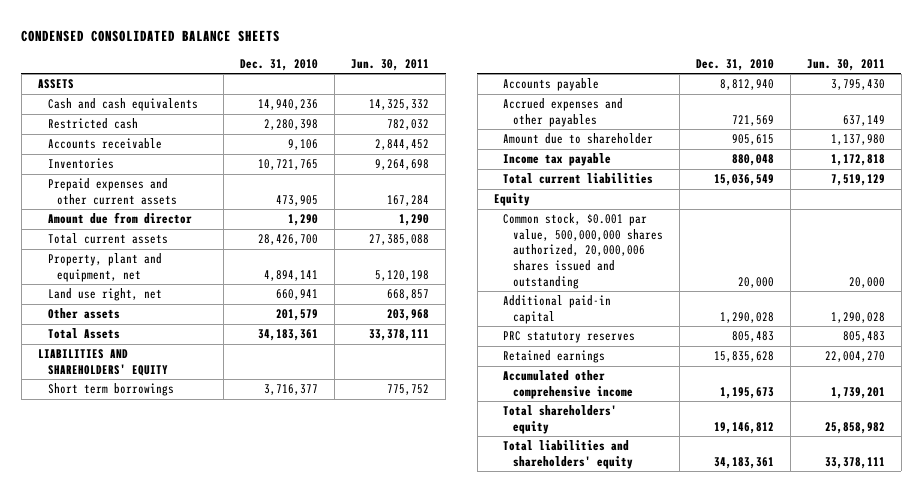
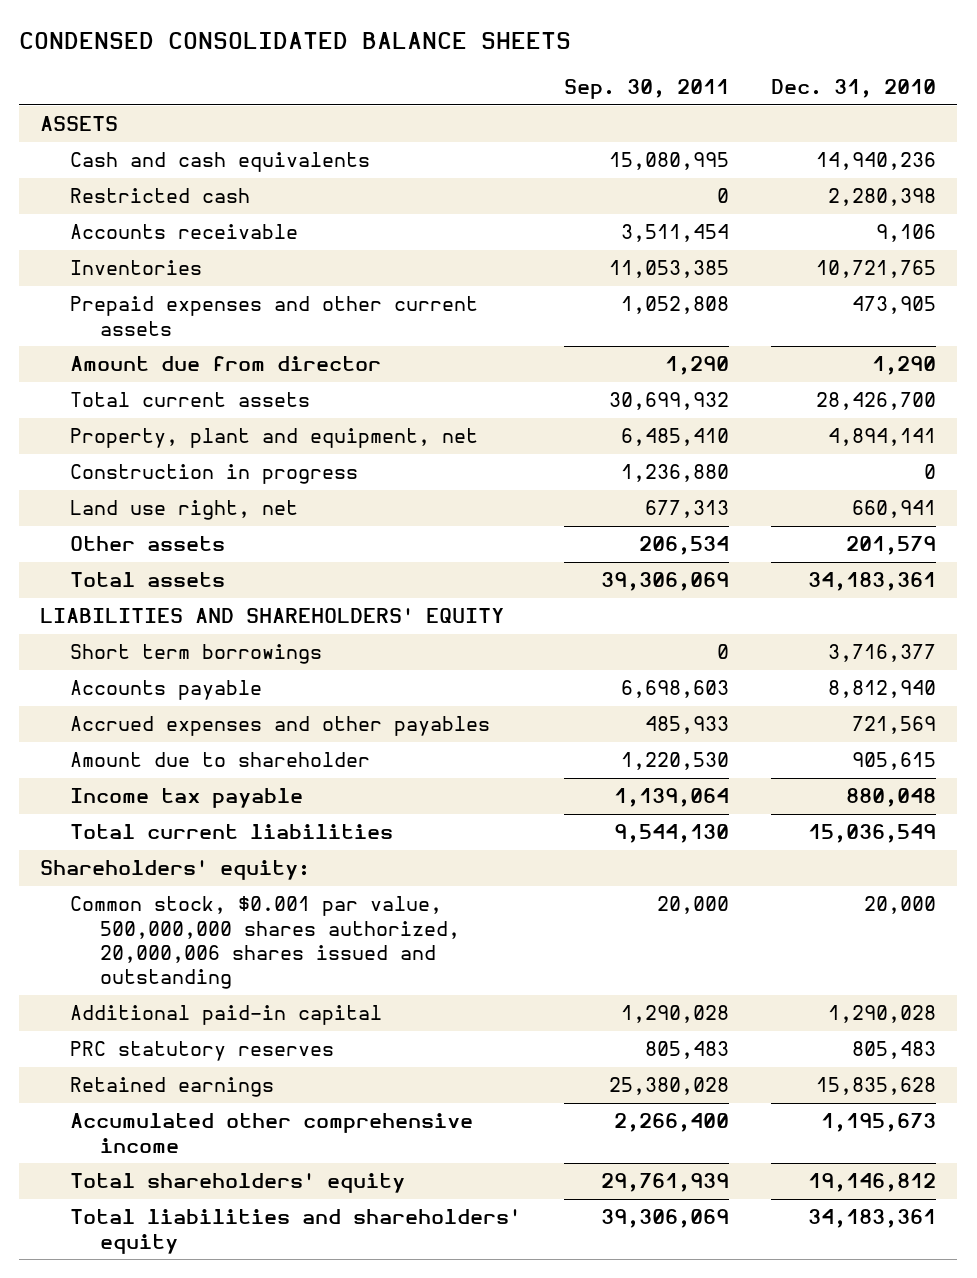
[351,58,430,71] Jun. 30, 2011 -> none
none -> [563,78,729,99] Sep. 30, 2011
none -> [70,464,359,485] Construction in progress
[47,328,120,340] Total Assets -> [70,572,226,588] Total assets
[493,193,530,207] Equity -> [40,860,311,881] Shareholders' equity:

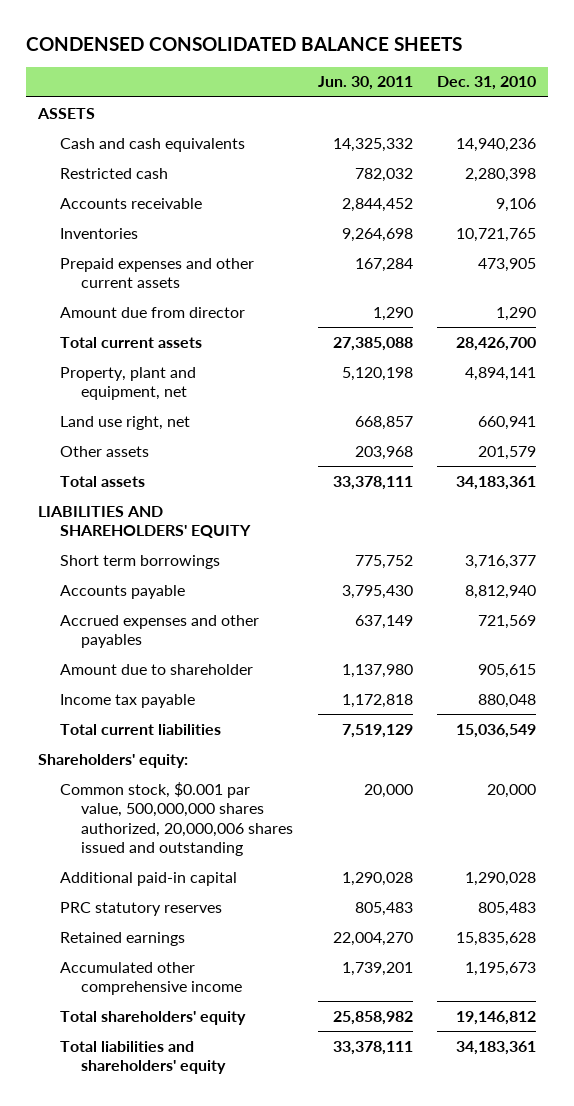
[563,78,729,99] Sep. 30, 2011 -> none
none -> [317,76,413,91] Jun. 30, 2011
[70,464,359,485] Construction in progress -> none

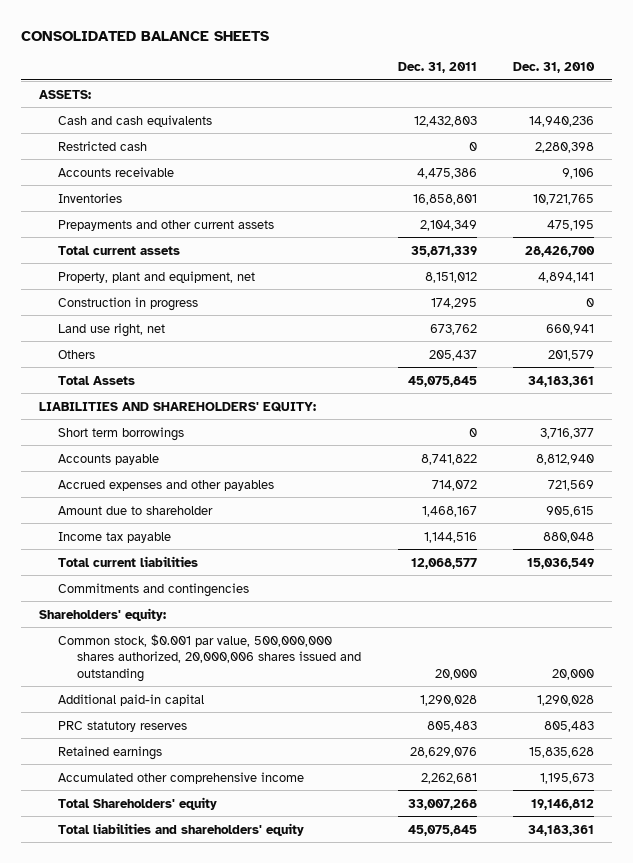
[25,36,462,51] CONDENSED CONSOLIDATED BALANCE SHEETS -> [20,30,269,41] CONSOLIDATED BALANCE SHEETS
[317,76,413,91] Jun. 30, 2011 -> none
none -> [397,62,477,74] Dec. 31, 2011
[36,107,95,119] ASSETS -> [38,89,91,99] ASSETS:
[59,306,245,318] Amount due from director -> none
[59,257,254,289] Prepaid expenses and other current assets -> [58,219,275,231] Prepayments and other current assets
[477,257,536,272] 473,905 -> [546,219,594,231] 475,195
none -> [58,296,199,311] Construction in progress
[59,445,149,457] Other assets -> [58,349,96,359] Others
[59,475,145,487] Total assets -> [58,375,136,385] Total Assets
[37,505,251,539] LIABILITIES AND SHAREHOLDERS' EQUITY -> [38,401,316,412] LIABILITIES AND SHAREHOLDERS' EQUITY:
none -> [58,582,250,597] Commitments and contingencies
[59,1010,246,1025] Total shareholders' equity -> [58,796,218,810] Total Shareholders' equity

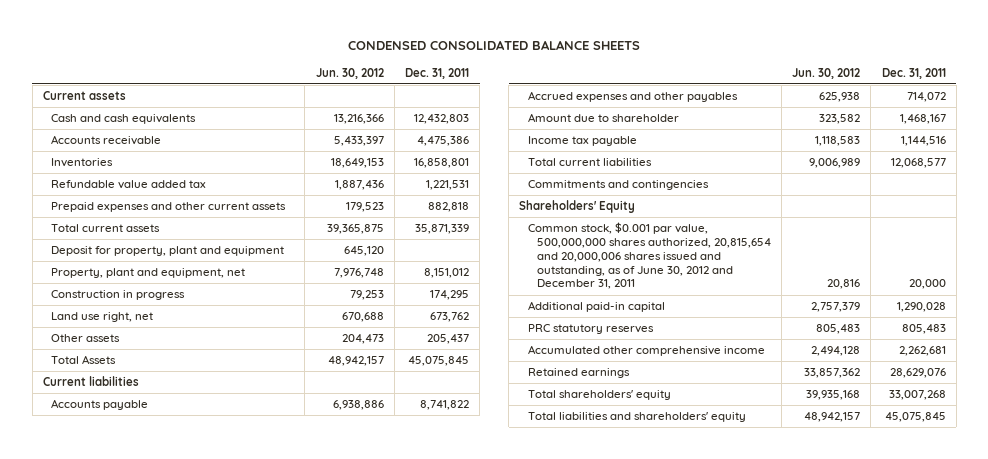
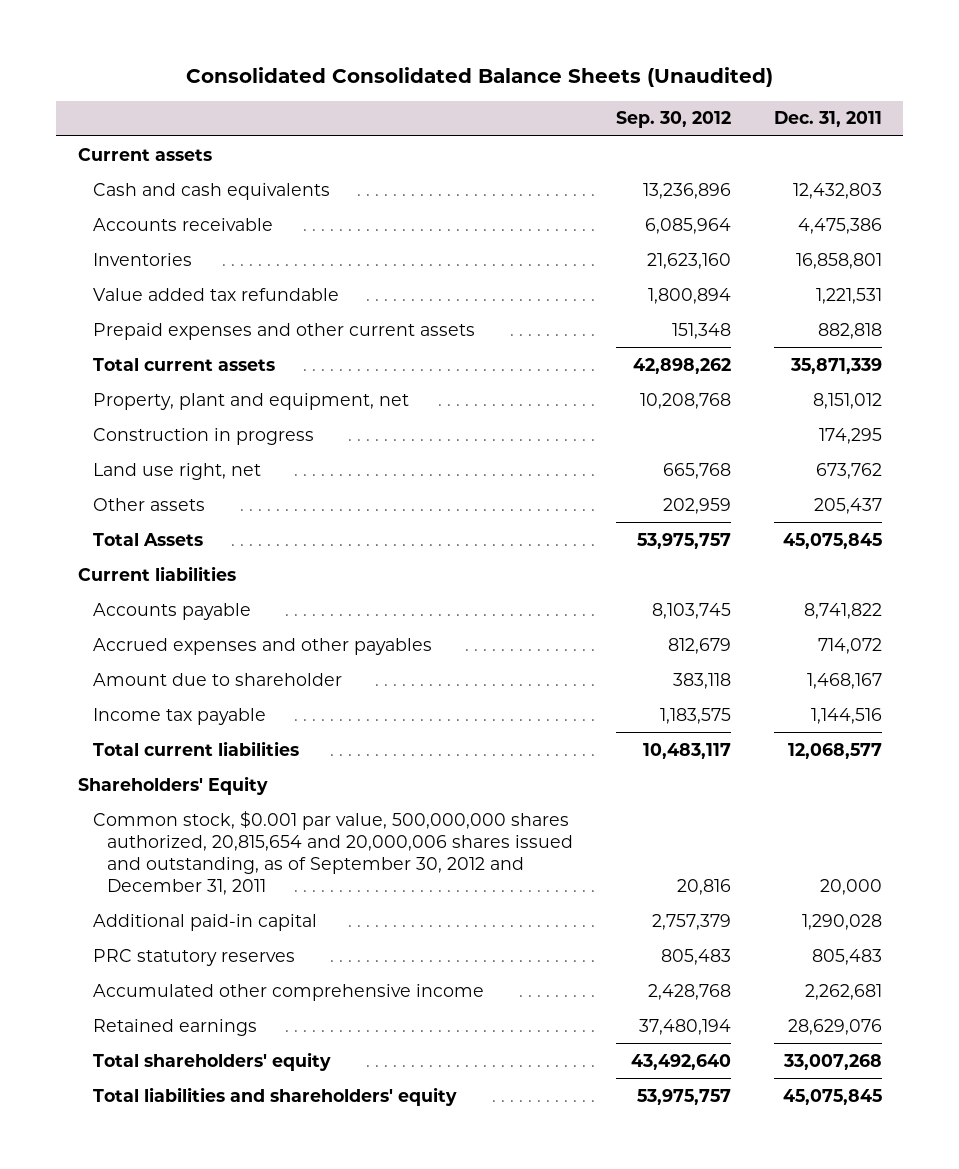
[348,39,641,50] CONDENSED CONSOLIDATED BALANCE SHEETS -> [185,67,773,88] Consolidated Consolidated Balance Sheets (Unaudited)
[315,67,384,79] Jun. 30, 2012 -> none
none -> [615,111,731,129] Sep. 30, 2012
[51,180,207,190] Refundable value added tax -> [92,287,339,301] Value added tax refundable
[51,246,285,257] Deposit for property, plant and equipment -> none
[528,180,710,191] Commitments and contingencies -> none
[528,222,771,290] Common stock, $0.001 par value, 500,000,000 shares authorized, 20,815,654 and 20,000,006 shares issued and outstanding, as of June 30, 2012 and December 31, 2011 -> [92,810,574,895] Common stock, $0.001 par value, 500,000,000 shares authorized, 20,815,654 and 20,000,006 shares issued and outstanding, as of September 30, 2012 and December 31, 2011

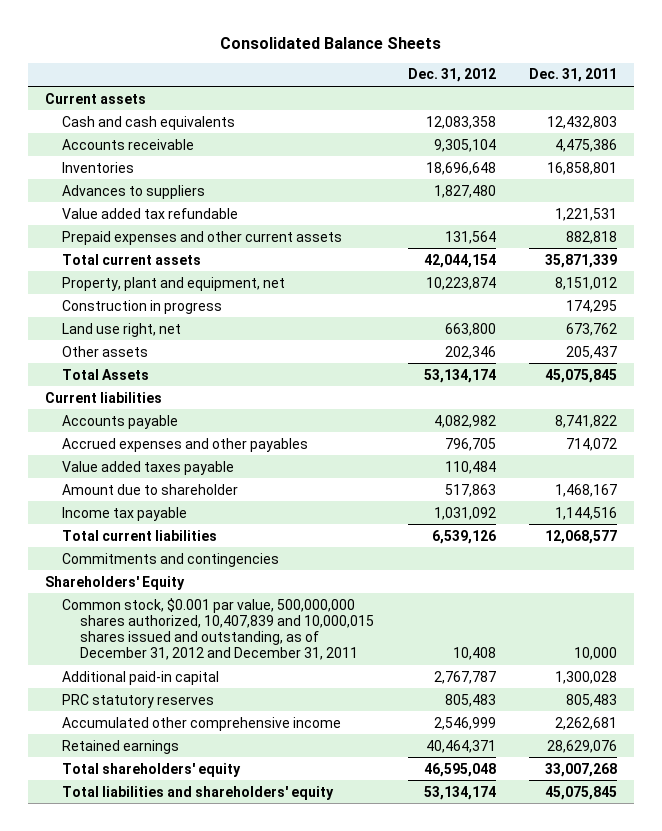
[185,67,773,88] Consolidated Consolidated Balance Sheets (Unaudited) -> [219,37,441,50] Consolidated Balance Sheets
[615,111,731,129] Sep. 30, 2012 -> none
none -> [407,68,496,83] Dec. 31, 2012
none -> [62,184,206,199] Advances to suppliers
none -> [62,460,235,475] Value added taxes payable
none -> [62,552,280,567] Commitments and contingencies
[92,810,574,895] Common stock, $0.001 par value, 500,000,000 shares authorized, 20,815,654 and 20,000,006 shares issued and outstanding, as of September 30, 2012 and December 31, 2011 -> [62,597,375,661] Common stock, $0.001 par value, 500,000,000 shares authorized, 10,407,839 and 10,000,015 shares issued and outstanding, as of December 31, 2012 and December 31, 2011
[819,878,882,895] 20,000 -> [574,647,618,661] 10,000
[801,913,882,930] 1,290,028 -> [555,670,618,684] 1,300,028

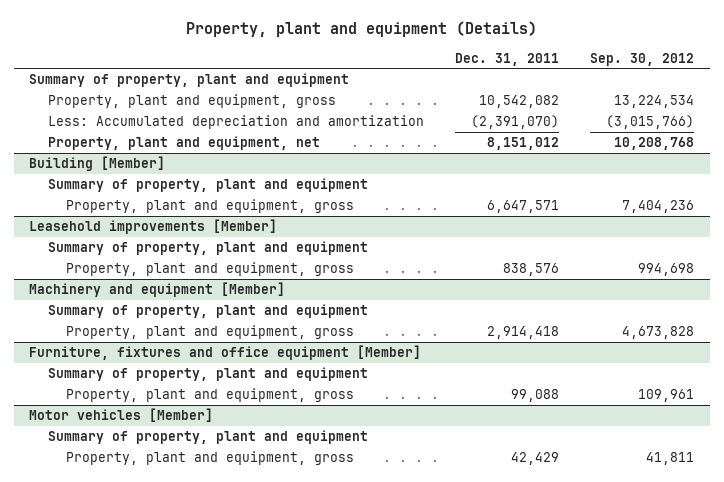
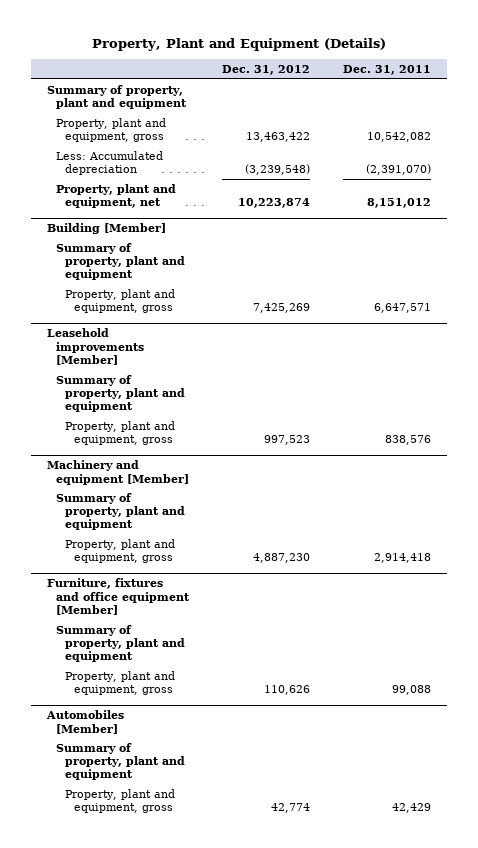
[185,21,537,38] Property, plant and equipment (Details) -> [92,37,387,51] Property, Plant and Equipment (Details)
[590,52,695,66] Sep. 30, 2012 -> none
none -> [221,64,310,75] Dec. 31, 2012
[47,115,424,130] Less: Accumulated depreciation and amortization -> [55,150,163,176] Less: Accumulated depreciation
[29,408,214,423] Motor vehicles [Member] -> none
none -> [46,710,125,734] Automobiles [Member]

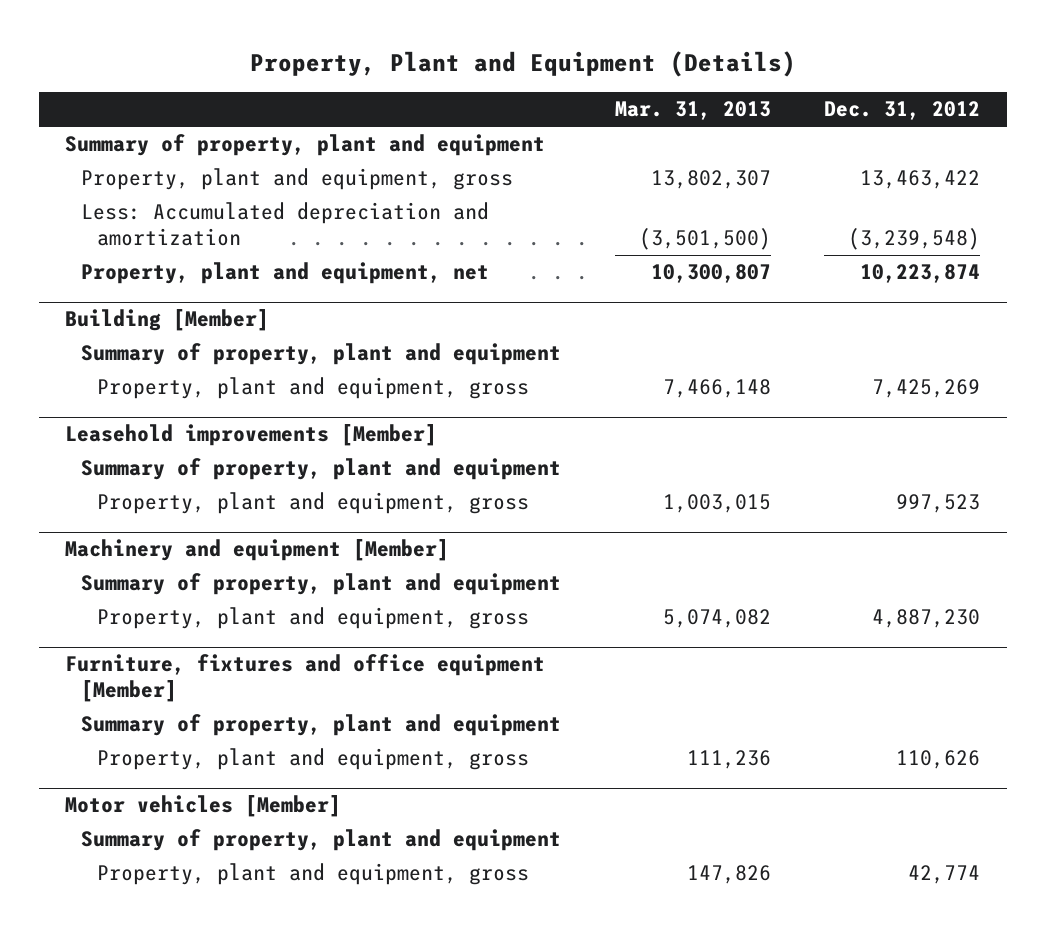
[342,64,431,75] Dec. 31, 2011 -> none
none -> [614,101,771,121] Mar. 31, 2013
[55,150,163,176] Less: Accumulated depreciation -> [81,202,490,247] Less: Accumulated depreciation and amortization
[46,710,125,734] Automobiles [Member] -> none
none -> [65,795,342,818] Motor vehicles [Member]

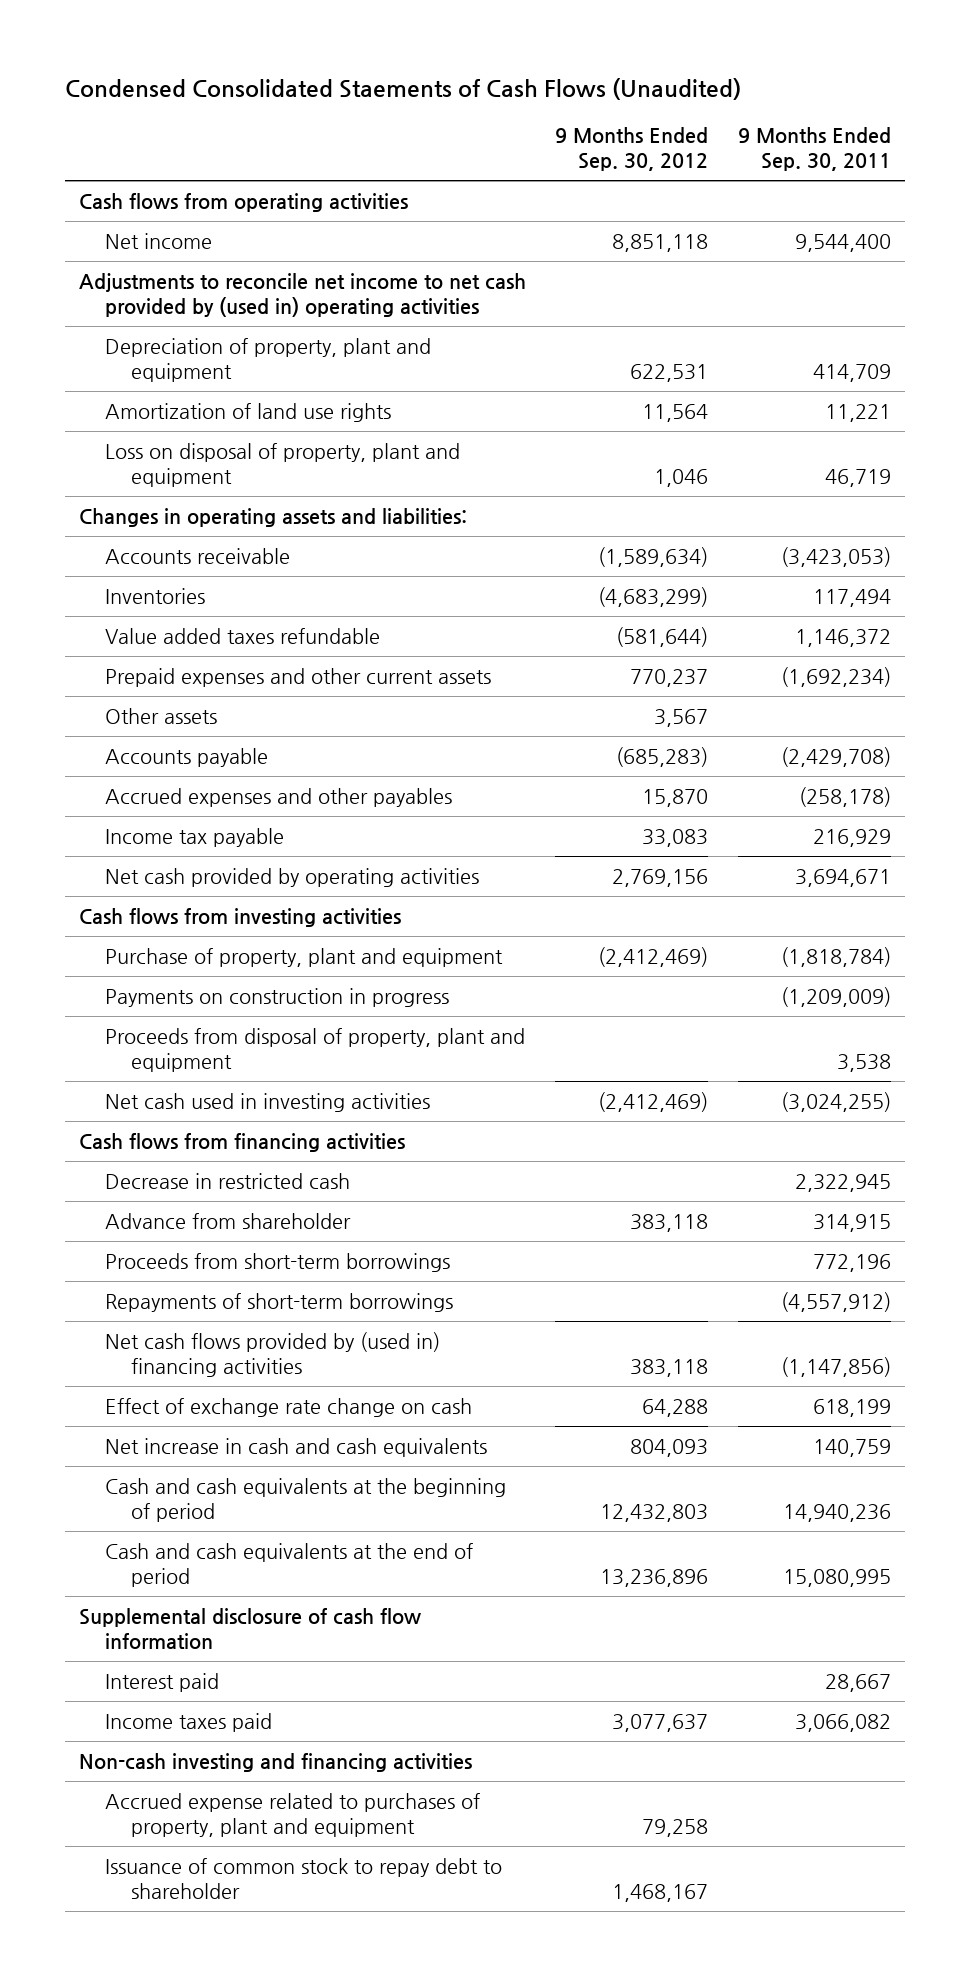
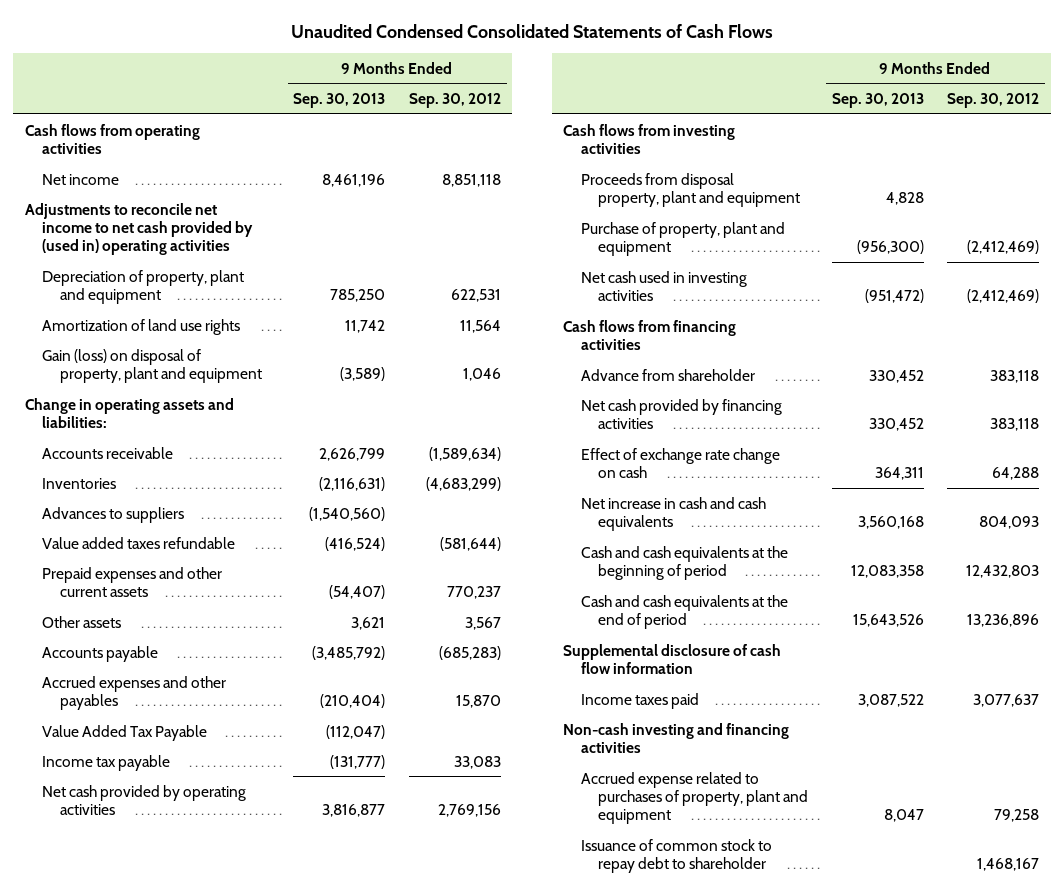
[64,77,741,100] Condensed Consolidated Staements of Cash Flows (Unaudited) -> [290,23,773,38] Unaudited Condensed Consolidated Statements of Cash Flows
[737,127,891,172] 9 Months Ended Sep. 30, 2011 -> none
none -> [293,93,386,109] Sep. 30, 2013
[105,442,461,488] Loss on disposal of property, plant and equipment -> [42,348,263,384] Gain (loss) on disposal of property, plant and equipment
[79,507,468,527] Changes in operating assets and liabilities: -> [24,397,234,429] Change in operating assets and liabilities:
none -> [42,506,185,523] Advances to suppliers
none -> [42,724,208,741] Value Added Tax Payable
none -> [580,172,801,208] Proceeds from disposal property, plant and equipment
[105,987,450,1007] Payments on construction in progress -> none
[105,1027,526,1073] Proceeds from disposal of property, plant and equipment -> none
[105,1172,351,1189] Decrease in restricted cash -> none
[105,1252,451,1272] Proceeds from short-term borrowings -> none
[105,1292,454,1312] Repayments of short-term borrowings -> none
[105,1331,441,1378] Net cash flows provided by (used in) financing activities -> [580,398,782,430] Net cash provided by financing activities
[105,1672,220,1692] Interest paid -> none

